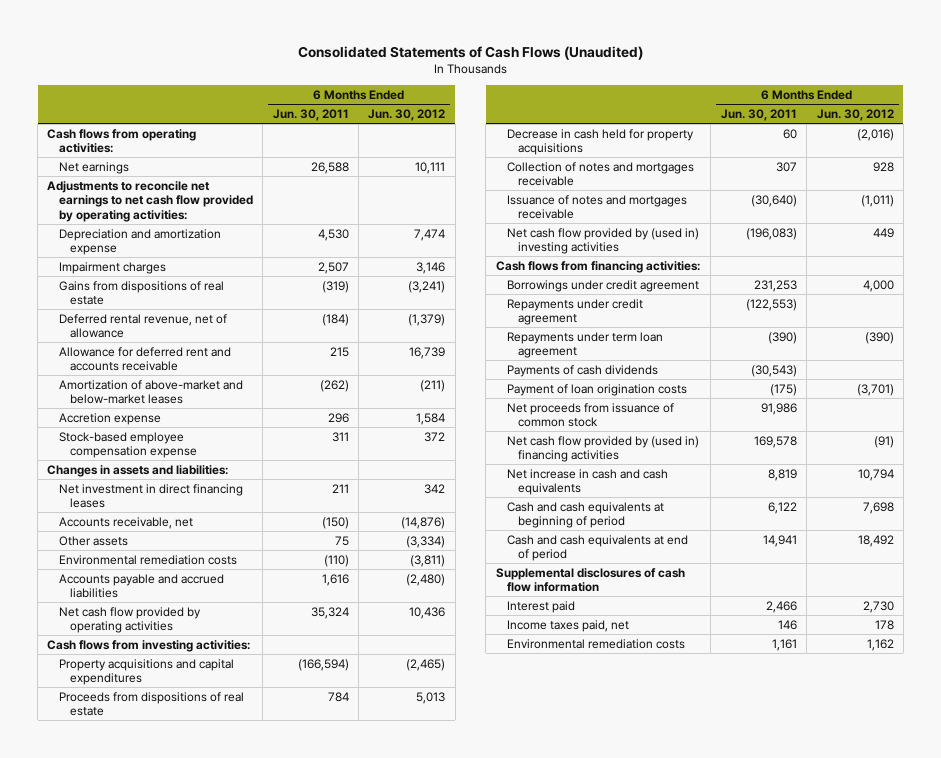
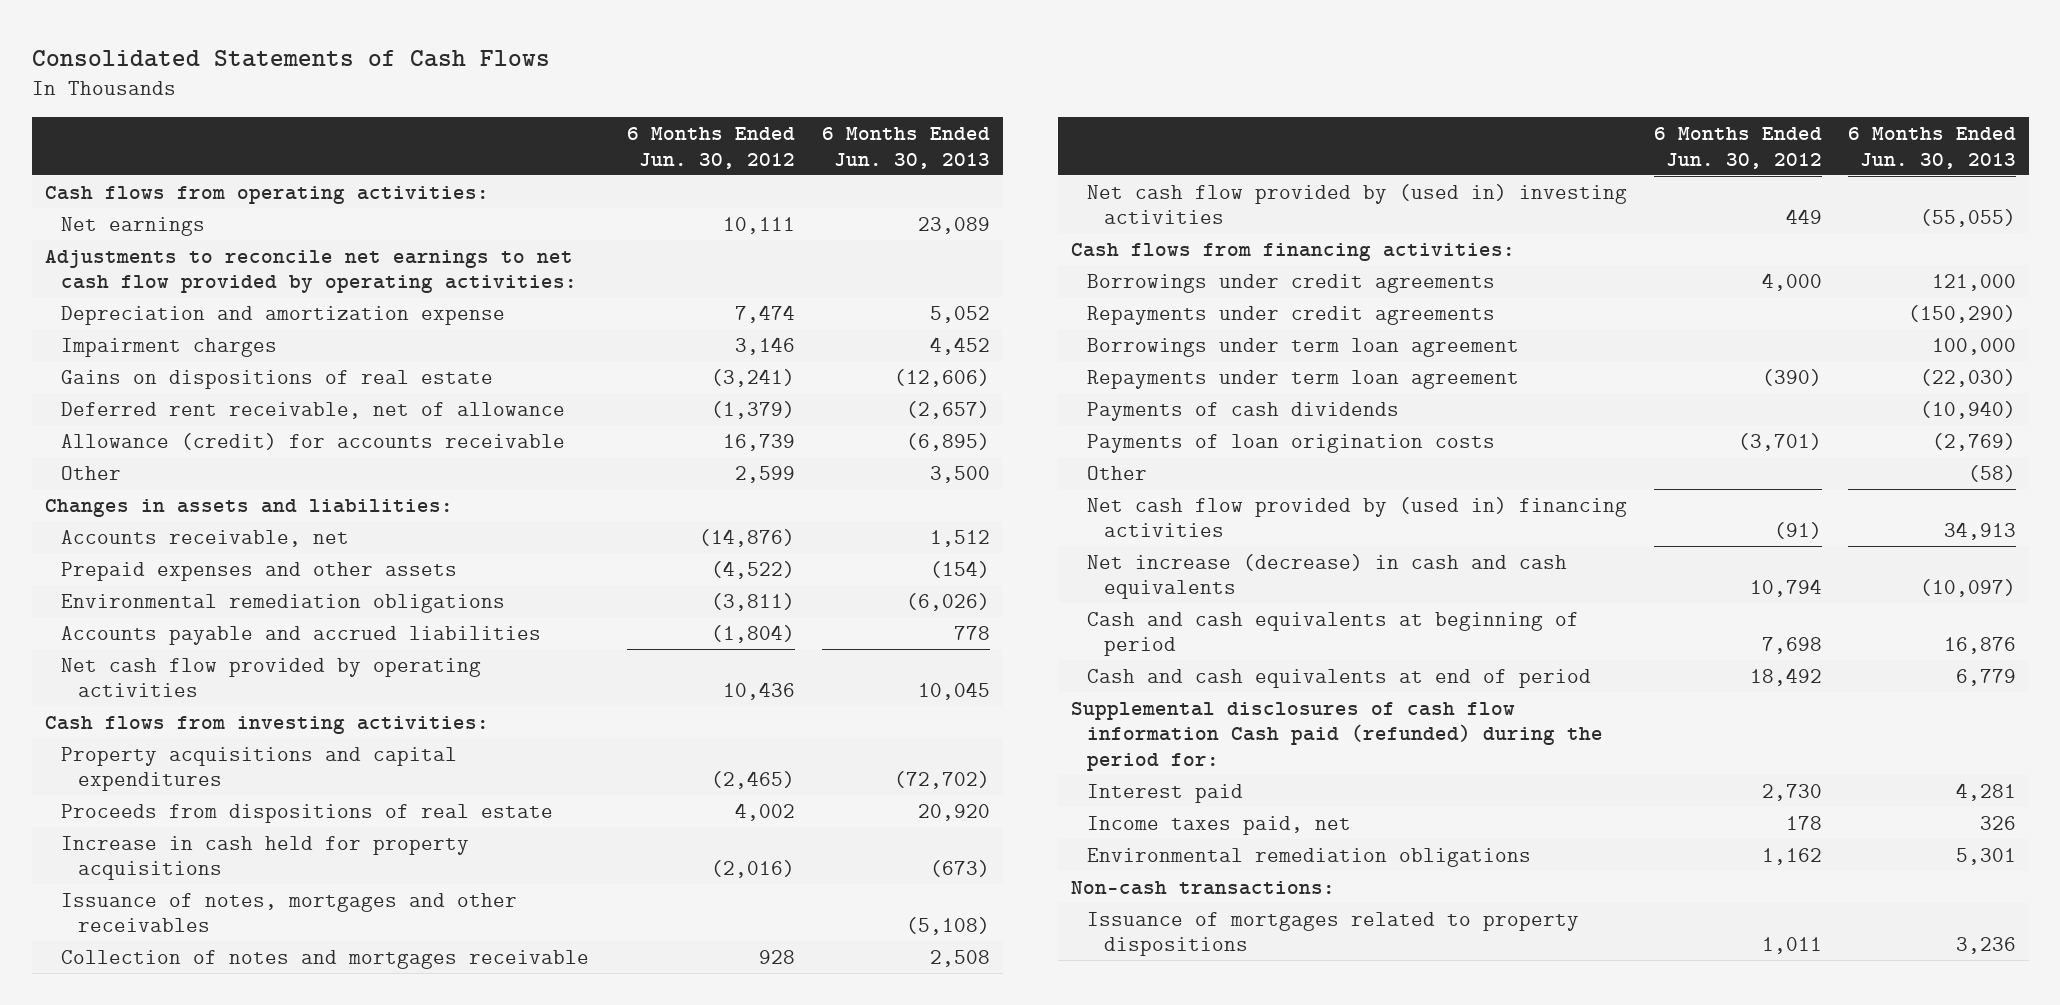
[297,45,643,60] Consolidated Statements of Cash Flows (Unaudited) -> [31,49,550,67] Consolidated Statements of Cash Flows
[272,109,349,122] Jun. 30, 2011 -> none
none -> [821,126,990,169] 6 Months Ended Jun. 30, 2013
[58,379,243,405] Amortization of above-market and below-market leases -> none
[58,412,161,425] Accretion expense -> none
[58,431,197,459] Stock-based employee compensation expense -> none
[58,280,224,306] Gains from dispositions of real estate -> [61,369,494,389] Gains on dispositions of real estate
[58,313,227,339] Deferred rental revenue, net of allowance -> [61,401,566,419] Deferred rent receivable, net of allowance
[58,346,231,372] Allowance for deferred rent and accounts receivable -> [61,432,566,450] Allowance (credit) for accounts receivable
none -> [61,465,122,480] Other
[58,483,243,509] Net investment in direct financing leases -> none
[58,535,128,546] Other assets -> none
none -> [61,561,458,581] Prepaid expenses and other assets
[58,554,237,565] Environmental remediation costs -> [61,593,506,613] Environmental remediation obligations
[406,573,446,586] (2,480) -> [711,624,796,643] (1,804)
[416,691,446,704] 5,013 -> [735,802,796,821] 4,002
[506,128,694,156] Decrease in cash held for property acquisitions -> [61,835,470,881] Increase in cash held for property acquisitions
none -> [61,892,518,933] Issuance of notes, mortgages and other receivables
[506,194,687,220] Issuance of notes and mortgages receivable -> none
[506,279,699,292] Borrowings under credit agreement -> [1087,273,1496,293] Borrowings under credit agreements
[506,298,643,326] Repayments under credit agreement -> [1087,305,1496,325] Repayments under credit agreements
none -> [1087,337,1520,357] Borrowings under term loan agreement
[506,402,674,428] Net proceeds from issuance of common stock -> none
[506,383,687,396] Payment of loan origination costs -> [1087,433,1496,453] Payments of loan origination costs
none -> [1087,465,1148,480] Other
[506,468,668,496] Net increase in cash and cash equivalents -> [1087,553,1568,600] Net increase (decrease) in cash and cash equivalents
[495,567,685,593] Supplemental disclosures of cash flow information -> [1070,701,1604,772] Supplemental disclosures of cash flow information Cash paid (refunded) during the period for:
[506,638,685,649] Environmental remediation costs -> [1087,847,1532,867] Environmental remediation obligations
none -> [1070,880,1335,895] Non-cash transactions:
none -> [1087,911,1580,957] Issuance of mortgages related to property dispositions

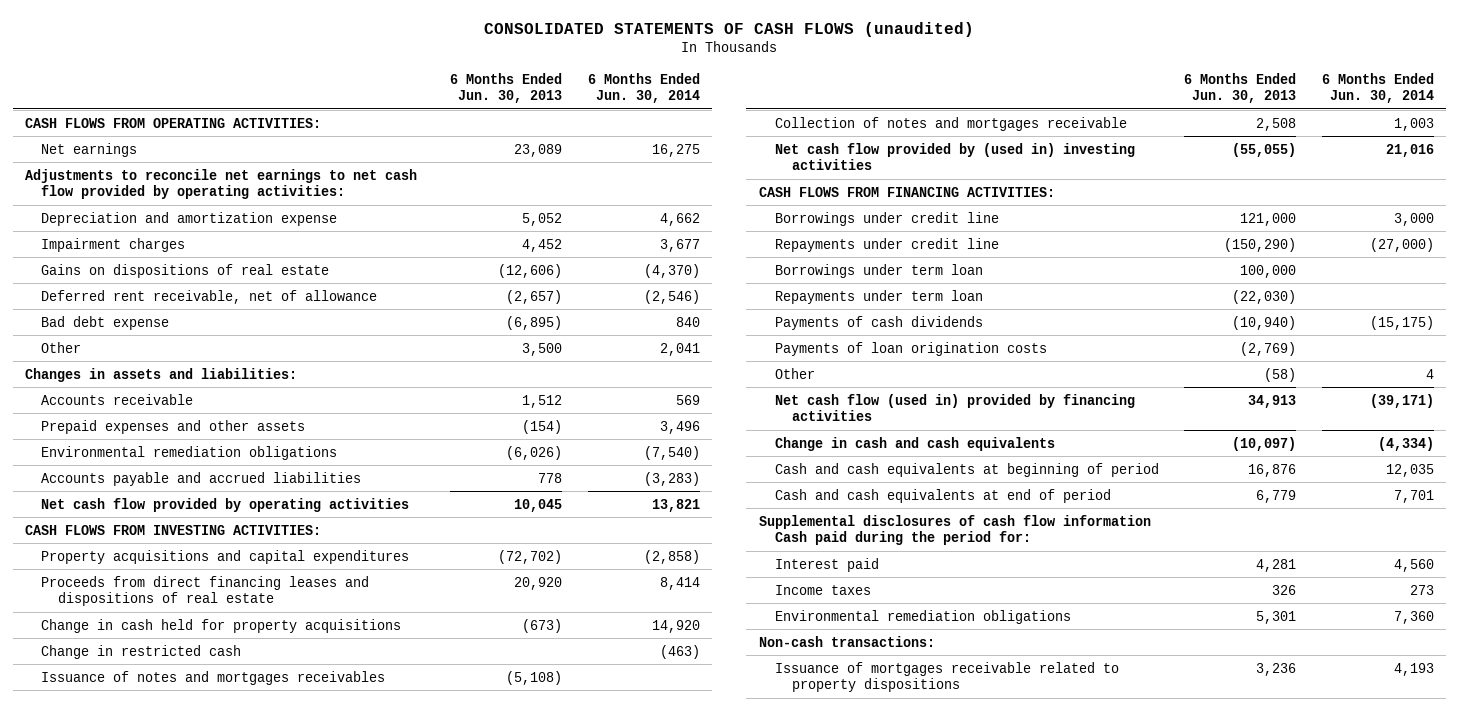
[31,49,550,67] Consolidated Statements of Cash Flows -> [484,21,975,37] CONSOLIDATED STATEMENTS OF CASH FLOWS (unaudited)
[627,126,796,169] 6 Months Ended Jun. 30, 2012 -> none
none -> [587,72,700,104] 6 Months Ended Jun. 30, 2014
[44,185,489,204] Cash flows from operating activities: -> [25,117,322,128] CASH FLOWS FROM OPERATING ACTIVITIES:
[61,432,566,450] Allowance (credit) for accounts receivable -> [41,315,170,330] Bad debt expense
[61,529,350,547] Accounts receivable, net -> [41,393,194,405] Accounts receivable
[44,715,489,734] Cash flows from investing activities: -> [25,524,322,535] CASH FLOWS FROM INVESTING ACTIVITIES:
[61,803,554,823] Proceeds from dispositions of real estate -> [41,575,370,606] Proceeds from direct financing leases and dispositions of real estate
[61,835,470,881] Increase in cash held for property acquisitions -> [41,618,402,633] Change in cash held for property acquisitions
none -> [41,644,242,659] Change in restricted cash
[61,892,518,933] Issuance of notes, mortgages and other receivables -> [41,670,386,685] Issuance of notes and mortgages receivables
[1070,242,1515,261] Cash flows from financing activities: -> [758,186,1055,197] CASH FLOWS FROM FINANCING ACTIVITIES:
[1087,273,1496,293] Borrowings under credit agreements -> [775,211,1000,226] Borrowings under credit line
[1087,305,1496,325] Repayments under credit agreements -> [775,237,1000,252] Repayments under credit line
[1087,337,1520,357] Borrowings under term loan agreement -> [775,263,984,278] Borrowings under term loan
[1087,369,1520,389] Repayments under term loan agreement -> [775,289,984,304] Repayments under term loan
[1087,496,1628,538] Net cash flow provided by (used in) financing activities -> [775,393,1136,421] Net cash flow (used in) provided by financing activities
[1087,553,1568,600] Net increase (decrease) in cash and cash equivalents -> [775,436,1056,451] Change in cash and cash equivalents
[1070,701,1604,772] Supplemental disclosures of cash flow information Cash paid (refunded) during the period for: -> [758,514,1151,545] Supplemental disclosures of cash flow information Cash paid during the period for:
[1087,815,1352,835] Income taxes paid, net -> [775,584,872,595] Income taxes
[1087,911,1580,957] Issuance of mortgages related to property dispositions -> [775,661,1120,692] Issuance of mortgages receivable related to property dispositions

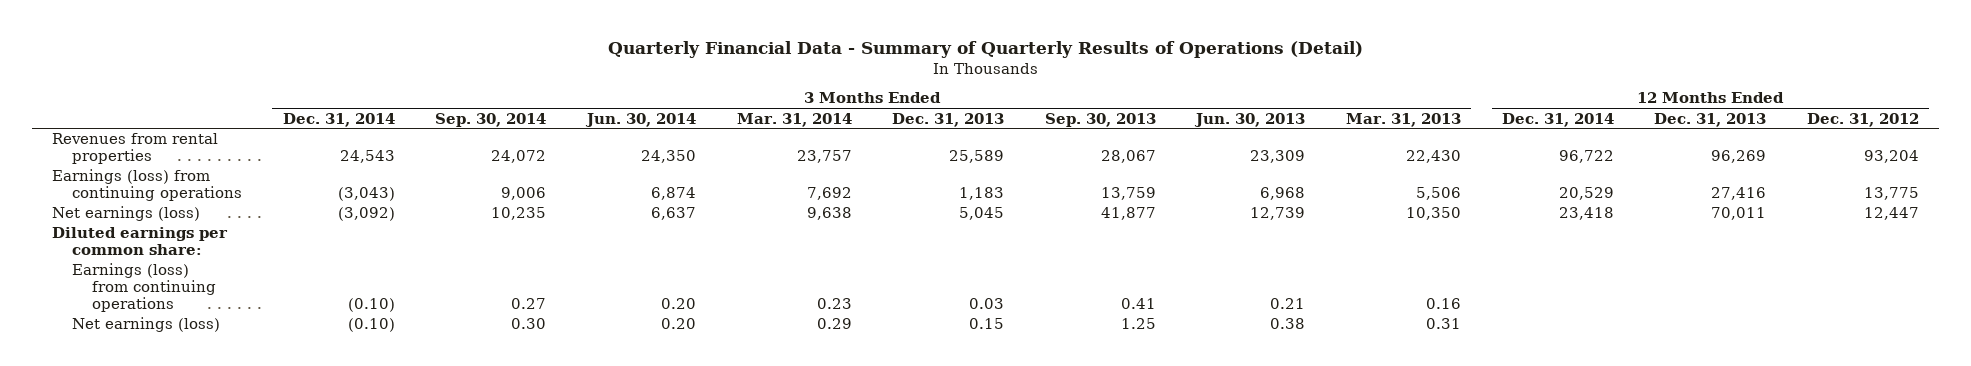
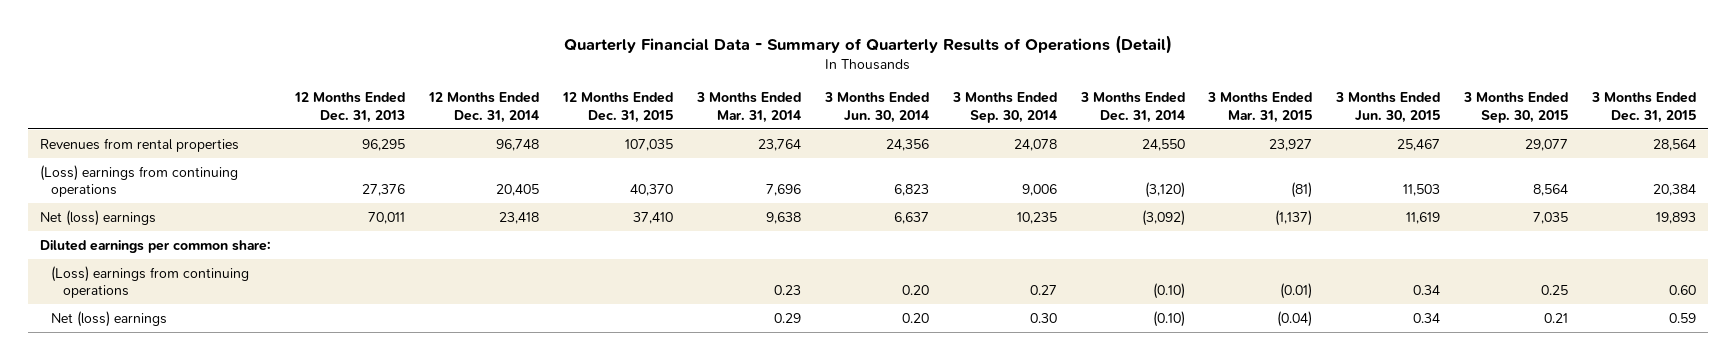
[892,112,1005,127] Dec. 31, 2013 -> none
[1044,112,1156,127] Sep. 30, 2013 -> none
[1194,112,1306,127] Jun. 30, 2013 -> none
[1346,112,1462,127] Mar. 31, 2013 -> none
[1806,112,1919,127] Dec. 31, 2012 -> none
none -> [561,92,673,123] 12 Months Ended Dec. 31, 2015
none -> [1207,92,1313,123] 3 Months Ended Mar. 31, 2015
none -> [1335,92,1441,123] 3 Months Ended Jun. 30, 2015
none -> [1463,92,1569,123] 3 Months Ended Sep. 30, 2015
none -> [1591,92,1697,123] 3 Months Ended Dec. 31, 2015
[339,150,395,164] 24,543 -> [1141,138,1185,151] 24,550
[491,150,547,164] 24,072 -> [1013,138,1057,151] 24,078
[640,150,696,164] 24,350 -> [885,138,929,151] 24,356
[796,150,852,164] 23,757 -> [757,138,801,151] 23,764
[1558,150,1614,164] 96,722 -> [495,138,539,151] 96,748
[1711,150,1767,164] 96,269 -> [362,138,406,151] 96,295
[52,169,242,202] Earnings (loss) from continuing operations -> [40,164,239,198] (Loss) earnings from continuing operations
[337,187,395,202] (3,043) -> [1144,182,1185,199] (3,120)
[650,187,696,201] 6,874 -> [893,184,929,197] 6,823
[806,187,852,201] 7,692 -> [765,184,801,197] 7,696
[1558,187,1614,201] 20,529 -> [495,184,539,197] 20,405
[1711,187,1767,201] 27,416 -> [362,184,406,197] 27,376
[52,206,201,222] Net earnings (loss) -> [40,209,157,226] Net (loss) earnings
[71,263,216,313] Earnings (loss) from continuing operations -> [51,265,250,299] (Loss) earnings from continuing operations
[71,317,220,333] Net earnings (loss) -> [51,310,168,327] Net (loss) earnings

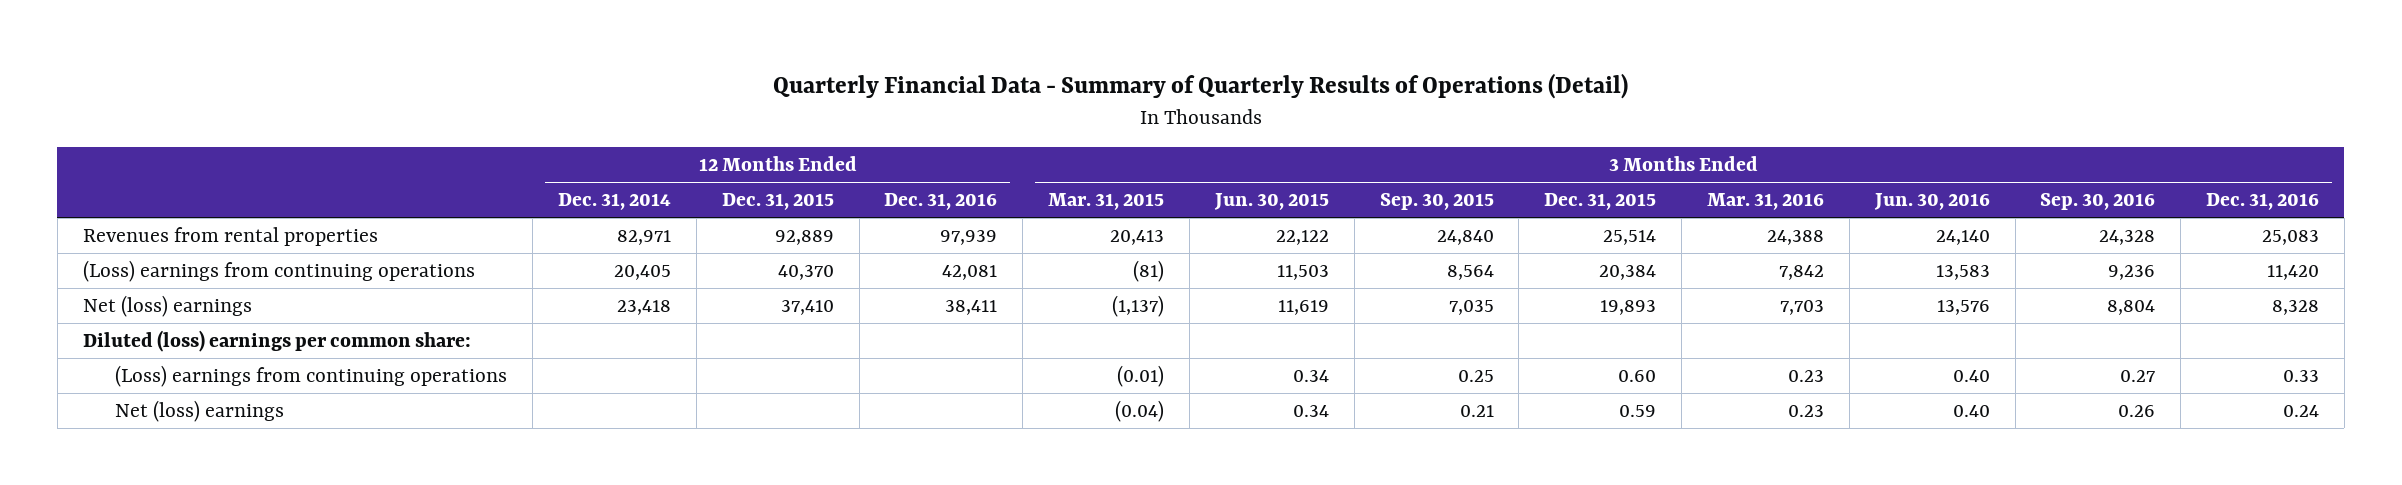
[294,92,406,123] 12 Months Ended Dec. 31, 2013 -> none
[695,92,801,123] 3 Months Ended Mar. 31, 2014 -> none
[823,92,929,123] 3 Months Ended Jun. 30, 2014 -> none
[951,92,1057,123] 3 Months Ended Sep. 30, 2014 -> none
[1079,92,1185,123] 3 Months Ended Dec. 31, 2014 -> none
none -> [884,193,998,211] Dec. 31, 2016
none -> [1707,193,1825,211] Mar. 31, 2016
none -> [1873,193,1990,211] Jun. 30, 2016
none -> [2040,193,2156,211] Sep. 30, 2016
none -> [2206,193,2320,211] Dec. 31, 2016
[495,138,539,151] 96,748 -> [617,230,672,246] 82,971
[624,138,673,151] 107,035 -> [774,230,834,246] 92,889
[1269,138,1313,151] 23,927 -> [1110,230,1165,246] 20,413
[1397,138,1441,151] 25,467 -> [1275,230,1329,246] 22,122
[1525,138,1569,151] 29,077 -> [1436,230,1494,246] 24,840
[1653,138,1697,151] 28,564 -> [1603,230,1657,246] 25,514
[40,239,272,253] Diluted earnings per common share: -> [82,330,471,353] Diluted (loss) earnings per common share:

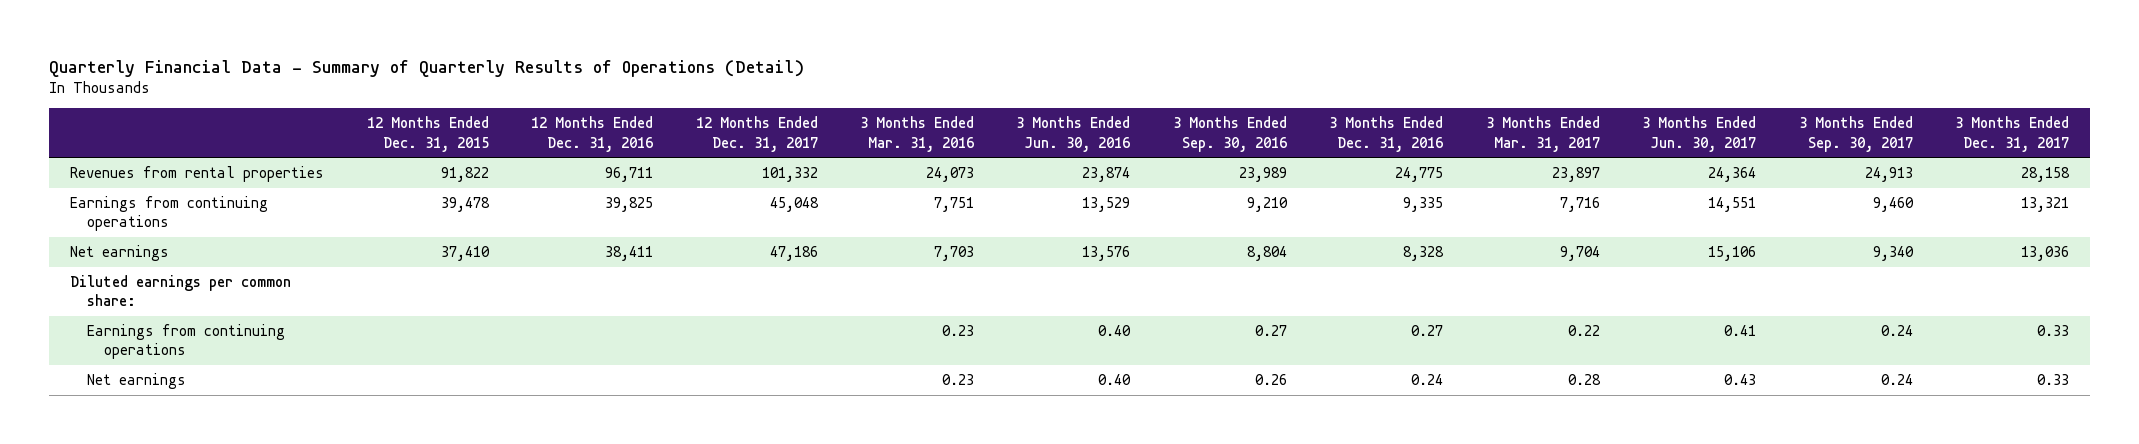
[558,193,672,211] Dec. 31, 2014 -> none
[1048,193,1165,211] Mar. 31, 2015 -> none
[1213,193,1329,211] Jun. 30, 2015 -> none
[1379,193,1494,211] Sep. 30, 2015 -> none
[1544,193,1657,211] Dec. 31, 2015 -> none
none -> [695,116,818,152] 12 Months Ended Dec. 31, 2017
none -> [1485,116,1600,152] 3 Months Ended Mar. 31, 2017
none -> [1642,116,1757,152] 3 Months Ended Jun. 30, 2017
none -> [1798,116,1913,152] 3 Months Ended Sep. 30, 2017
none -> [1954,116,2069,152] 3 Months Ended Dec. 31, 2017
[774,230,834,246] 92,889 -> [440,167,489,183] 91,822
[940,230,998,246] 97,939 -> [605,167,654,183] 96,711
[1767,230,1825,246] 24,388 -> [926,167,975,183] 24,073
[1935,230,1990,246] 24,140 -> [1082,167,1131,183] 23,874
[2099,230,2156,246] 24,328 -> [1238,167,1287,183] 23,989
[2262,230,2320,246] 25,083 -> [1395,167,1444,183] 24,775
[82,260,475,283] (Loss) earnings from continuing operations -> [70,196,269,232] Earnings from continuing operations
[777,265,834,281] 40,370 -> [440,197,490,213] 39,478
[942,265,998,281] 42,081 -> [605,197,654,213] 39,825
[1779,265,1825,281] 7,842 -> [934,197,975,213] 7,751
[1935,265,1990,281] 13,583 -> [1082,197,1131,213] 13,529
[2108,265,2156,281] 9,236 -> [1246,197,1288,213] 9,210
[2267,265,2320,281] 11,420 -> [1403,197,1444,213] 9,335
[82,295,252,318] Net (loss) earnings -> [70,245,170,262] Net earnings
[82,330,471,353] Diluted (loss) earnings per common share: -> [70,275,292,307] Diluted earnings per common share:
[115,365,508,388] (Loss) earnings from continuing operations -> [87,324,286,360] Earnings from continuing operations
[2283,370,2320,383] 0.33 -> [1411,325,1444,337] 0.27
[115,400,285,423] Net (loss) earnings -> [87,373,187,390] Net earnings

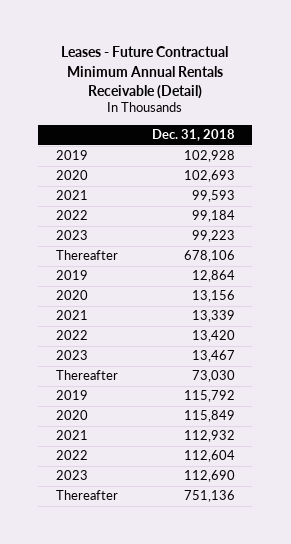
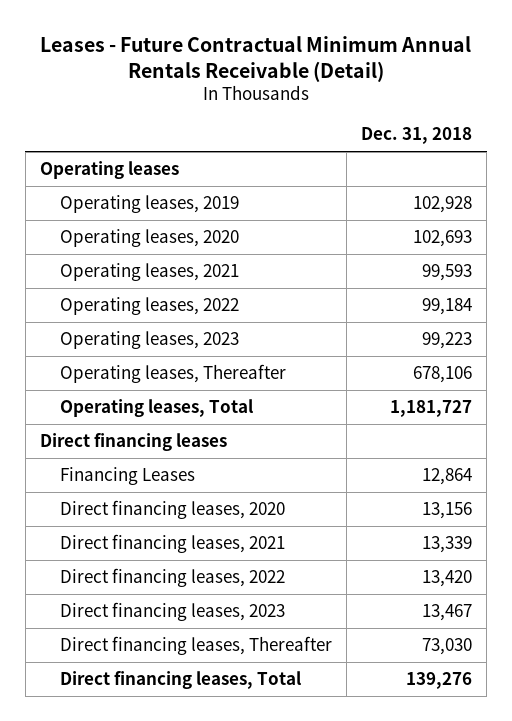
[55,390,88,401] 2019 -> none
[55,410,88,421] 2020 -> none
[55,430,88,441] 2021 -> none
[55,450,88,461] 2022 -> none
[55,470,88,481] 2023 -> none
[55,490,118,501] Thereafter -> none
none -> [39,161,179,180] Operating leases
[55,150,88,161] 2019 -> [59,195,239,214] Operating leases, 2019
[55,170,88,181] 2020 -> [59,229,239,248] Operating leases, 2020
[55,190,88,201] 2021 -> [59,263,239,282] Operating leases, 2021
[55,210,88,221] 2022 -> [59,297,239,316] Operating leases, 2022
[55,230,88,241] 2023 -> [59,331,239,350] Operating leases, 2023
[55,250,118,261] Thereafter -> [59,364,286,384] Operating leases, Thereafter
none -> [59,399,253,418] Operating leases, Total
none -> [39,433,227,452] Direct financing leases
[55,270,88,281] 2019 -> [59,467,195,486] Financing Leases
[55,290,88,301] 2020 -> [59,500,285,520] Direct financing leases, 2020
[55,310,88,321] 2021 -> [59,534,285,554] Direct financing leases, 2021
[55,330,88,341] 2022 -> [59,568,285,588] Direct financing leases, 2022
[55,350,88,361] 2023 -> [59,602,285,622] Direct financing leases, 2023
[55,370,118,381] Thereafter -> [59,636,332,656] Direct financing leases, Thereafter
none -> [59,671,301,690] Direct financing leases, Total

